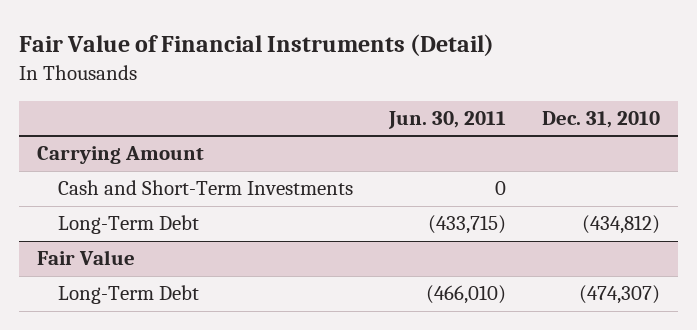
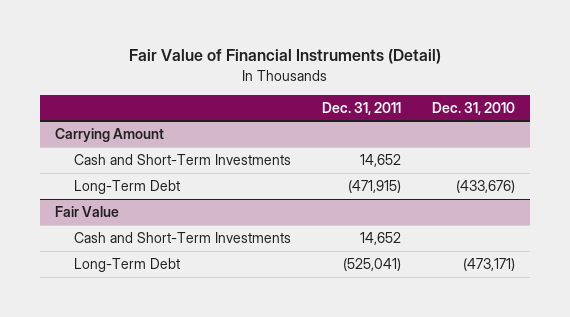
[387,110,506,129] Jun. 30, 2011 -> none
none -> [322,101,402,115] Dec. 31, 2011
[582,215,661,235] (434,812) -> [455,179,515,193] (433,676)
none -> [74,231,292,243] Cash and Short-Term Investments
[579,285,661,305] (474,307) -> [462,257,515,271] (473,171)

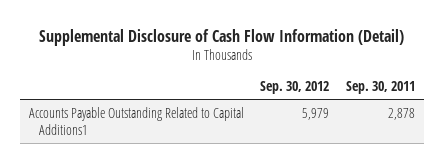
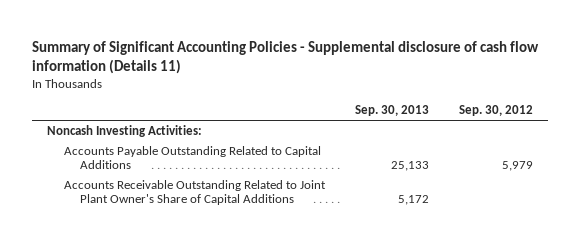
[38,28,404,46] Supplemental Disclosure of Cash Flow Information (Detail) -> [32,40,540,75] Summary of Significant Accounting Policies - Supplemental disclosure of cash flow information (Details 11)
[346,81,416,95] Sep. 30, 2011 -> none
none -> [354,105,429,117] Sep. 30, 2013
none -> [47,124,203,137] Noncash Investing Activities:
[28,106,244,136] Accounts Payable Outstanding Related to Capital Additions1 -> [63,145,321,170] Accounts Payable Outstanding Related to Capital Additions
none -> [63,179,326,206] Accounts Receivable Outstanding Related to Joint Plant Owner's Share of Capital Additions

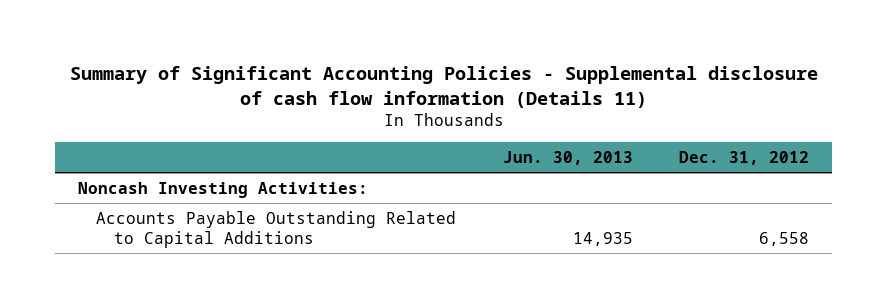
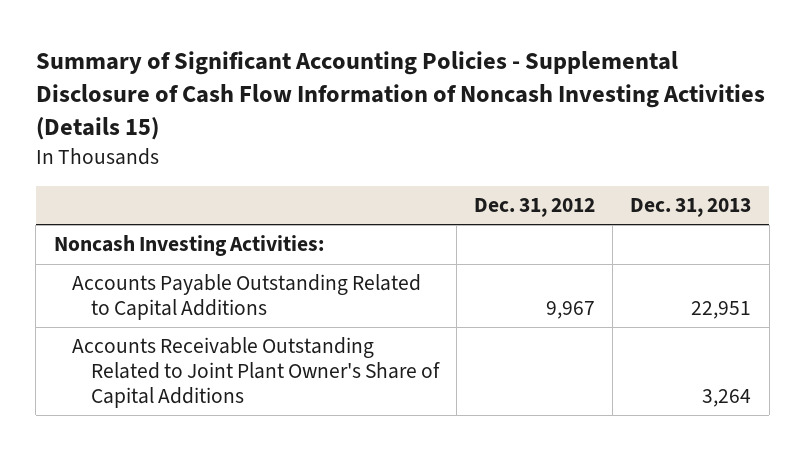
[69,65,818,108] Summary of Significant Accounting Policies - Supplemental disclosure of cash flow information (Details 11) -> [35,51,765,141] Summary of Significant Accounting Policies - Supplemental Disclosure of Cash Flow Information of Noncash Investing Activities (Details 15)
[502,151,633,166] Jun. 30, 2013 -> none
none -> [630,198,752,218] Dec. 31, 2013
[758,231,809,246] 6,558 -> [546,301,596,320] 9,967
none -> [72,337,440,408] Accounts Receivable Outstanding Related to Joint Plant Owner's Share of Capital Additions

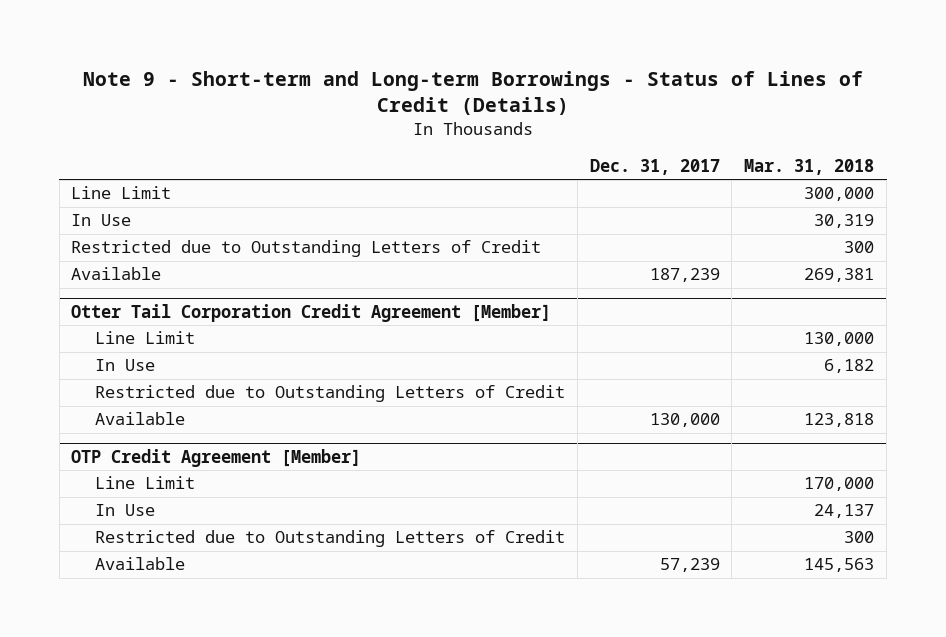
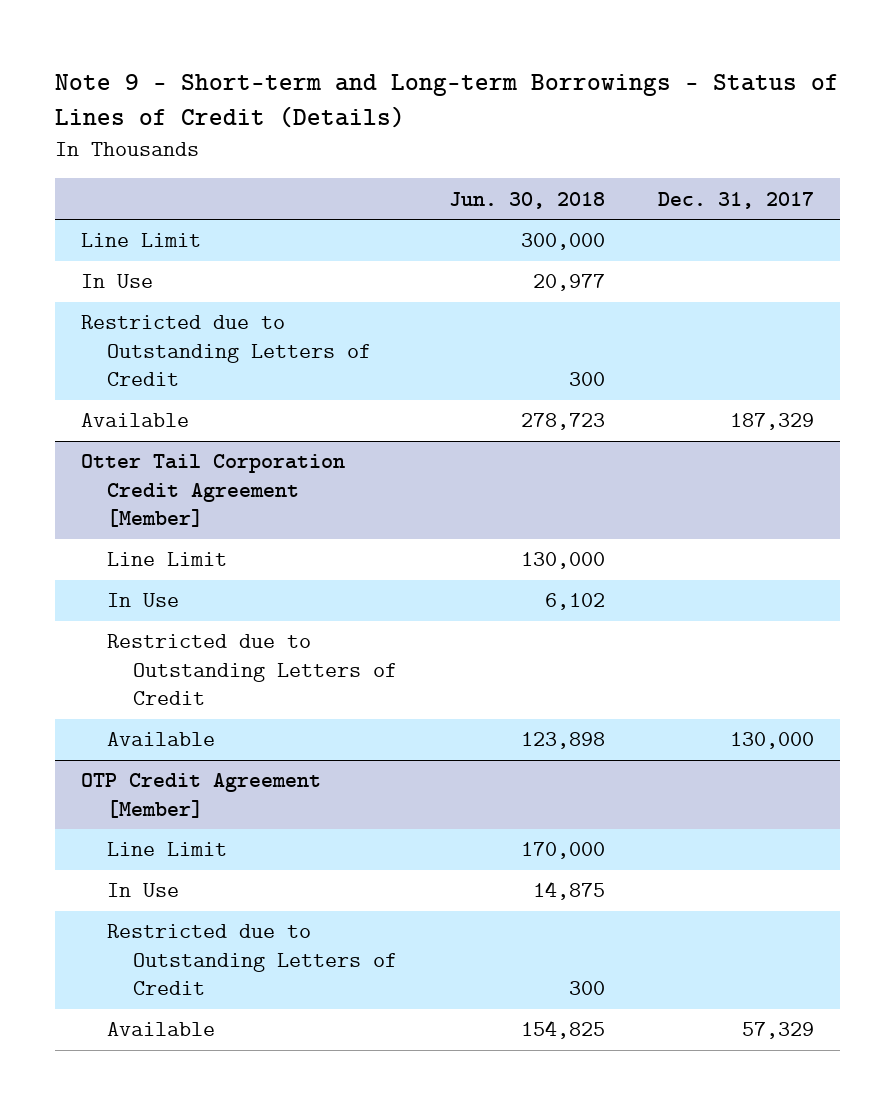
[744,158,875,175] Mar. 31, 2018 -> none
none -> [449,191,606,209] Jun. 30, 2018
[649,268,720,283] 187,239 -> [729,413,814,431] 187,329
[659,558,720,573] 57,239 -> [741,1022,814,1040] 57,329

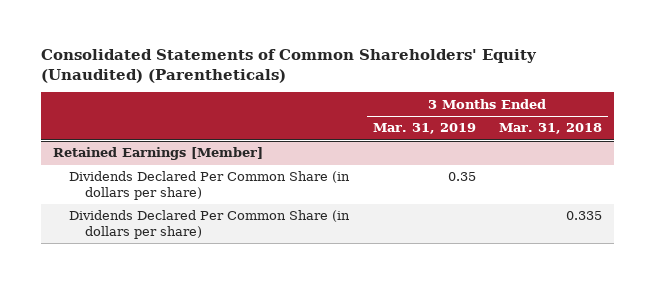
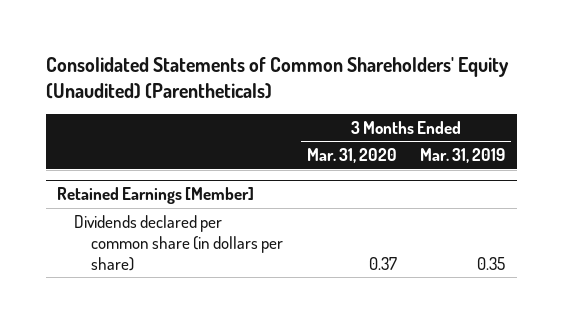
[499,123,603,135] Mar. 31, 2018 -> none
none -> [306,148,397,164] Mar. 31, 2020
[69,210,351,239] Dividends Declared Per Common Share (in dollars per share) -> none
[69,171,351,200] Dividends Declared Per Common Share (in dollars per share) -> [74,214,283,271] Dividends declared per common share (in dollars per share)

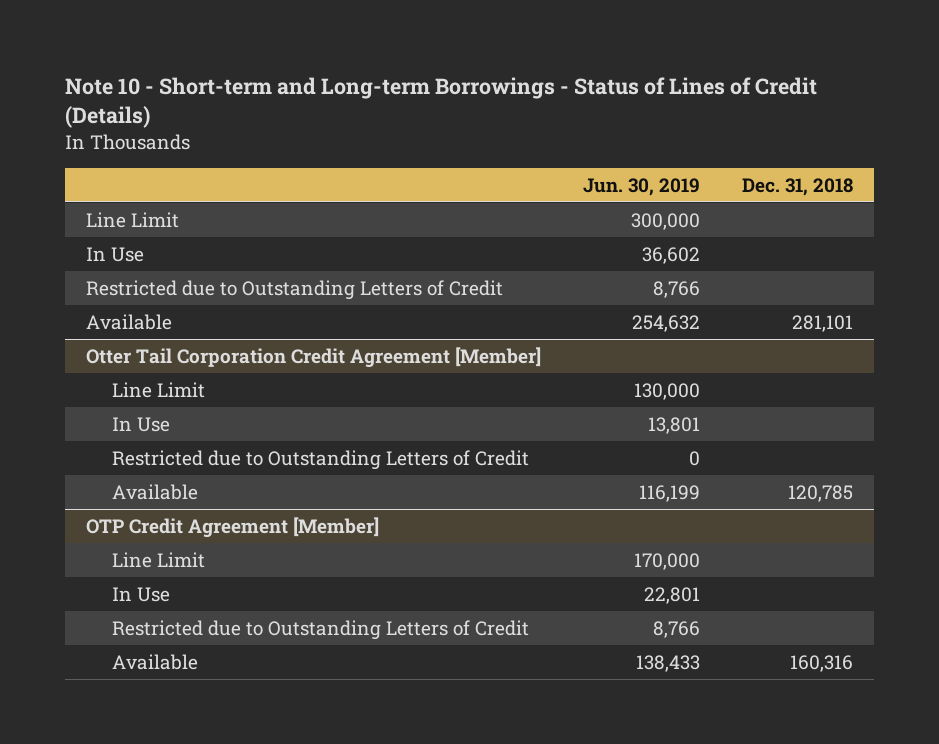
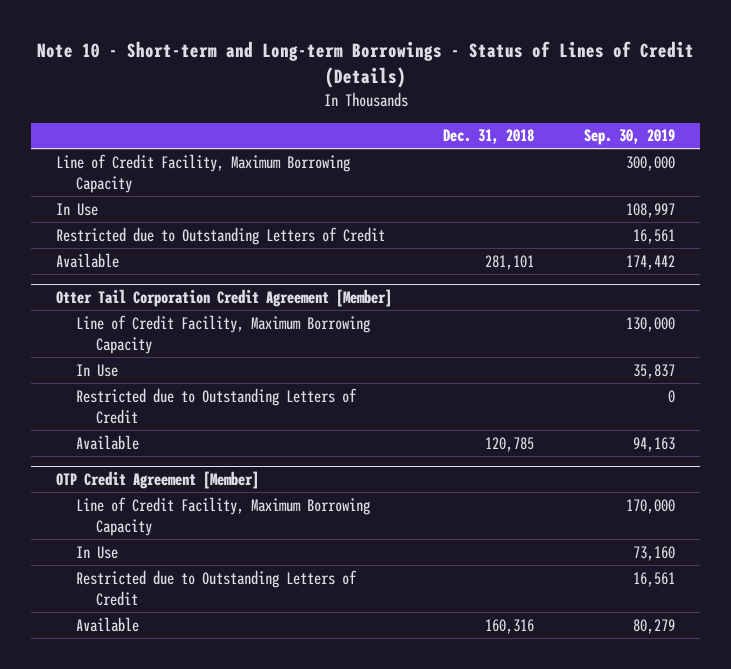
[582,177,700,196] Jun. 30, 2019 -> none
none -> [583,129,675,146] Sep. 30, 2019
[85,211,179,228] Line Limit -> [56,153,351,194] Line of Credit Facility, Maximum Borrowing Capacity
[111,381,205,398] Line Limit -> [76,314,371,355] Line of Credit Facility, Maximum Borrowing Capacity
[111,551,205,568] Line Limit -> [76,496,371,537] Line of Credit Facility, Maximum Borrowing Capacity

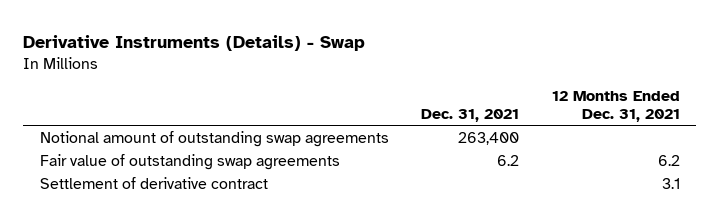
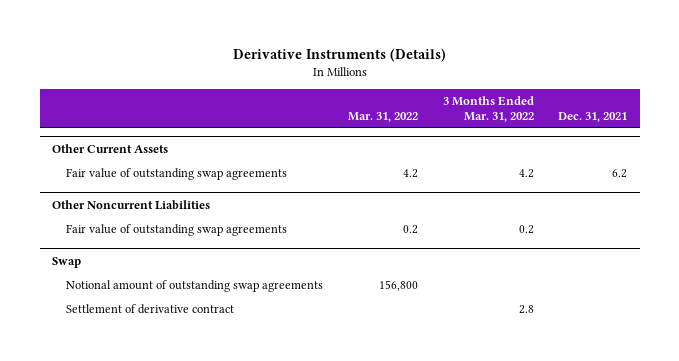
[23,34,366,51] Derivative Instruments (Details) - Swap -> [232,48,446,63] Derivative Instruments (Details)
[552,91,681,123] 12 Months Ended Dec. 31, 2021 -> none
none -> [348,111,419,122] Mar. 31, 2022
none -> [442,96,534,122] 3 Months Ended Mar. 31, 2022
[39,130,389,147] Notional amount of outstanding swap agreements -> none
none -> [52,143,169,153] Other Current Assets
[39,176,268,189] Settlement of derivative contract -> none
none -> [52,199,211,210] Other Noncurrent Liabilities
none -> [66,224,288,237] Fair value of outstanding swap agreements
none -> [52,256,82,268] Swap
none -> [66,280,324,293] Notional amount of outstanding swap agreements
none -> [66,304,235,315] Settlement of derivative contract

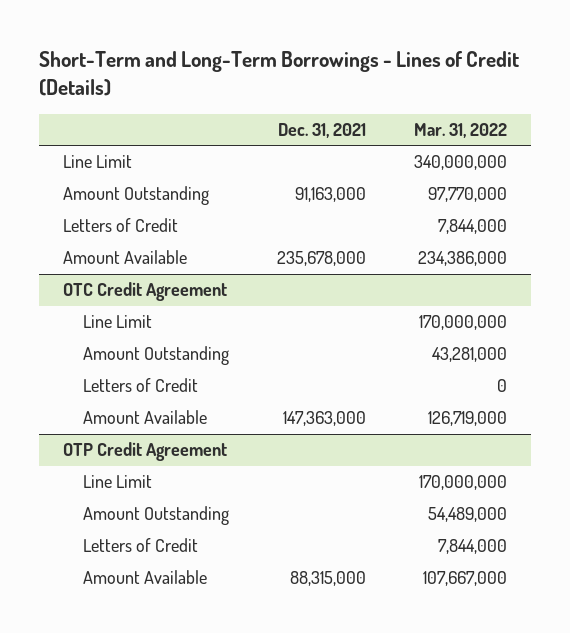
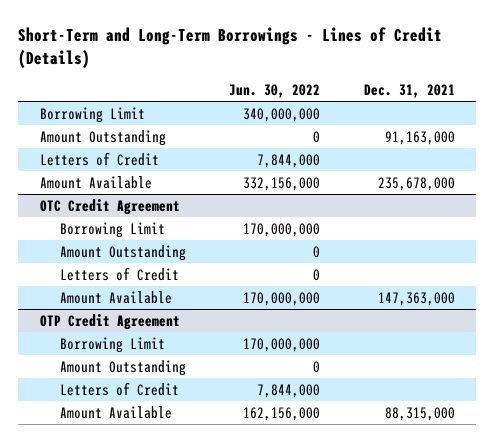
[413,122,507,138] Mar. 31, 2022 -> none
none -> [229,84,321,99] Jun. 30, 2022
[62,155,132,169] Line Limit -> [39,106,145,123] Borrowing Limit
[83,315,153,329] Line Limit -> [59,221,165,238] Borrowing Limit
[83,475,153,489] Line Limit -> [59,336,165,353] Borrowing Limit

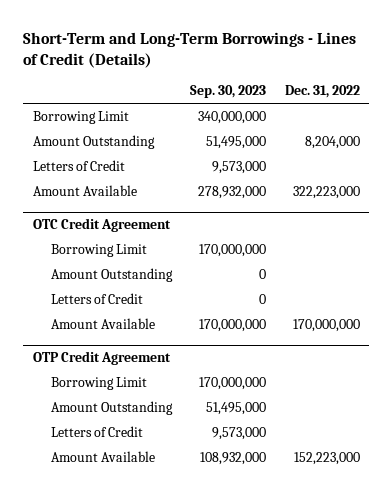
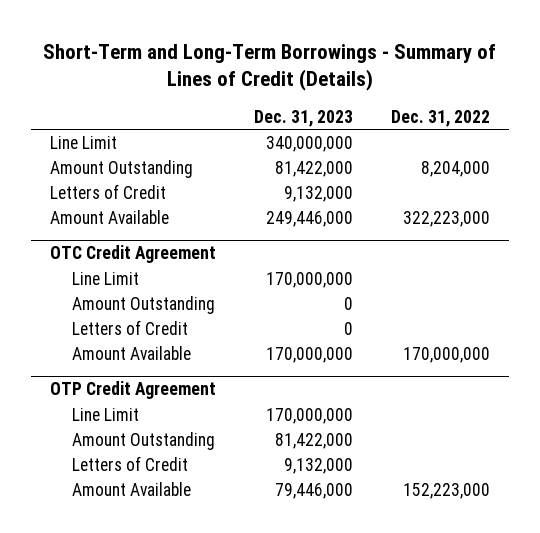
[23,32,357,68] Short-Term and Long-Term Borrowings - Lines of Credit (Details) -> [43,43,497,92] Short-Term and Long-Term Borrowings - Summary of Lines of Credit (Details)
[190,85,267,99] Sep. 30, 2023 -> none
none -> [254,109,354,127] Dec. 31, 2023
[32,110,129,124] Borrowing Limit -> [50,135,118,149] Line Limit
[51,243,148,257] Borrowing Limit -> [71,271,139,285] Line Limit
[51,376,148,390] Borrowing Limit -> [71,407,139,421] Line Limit

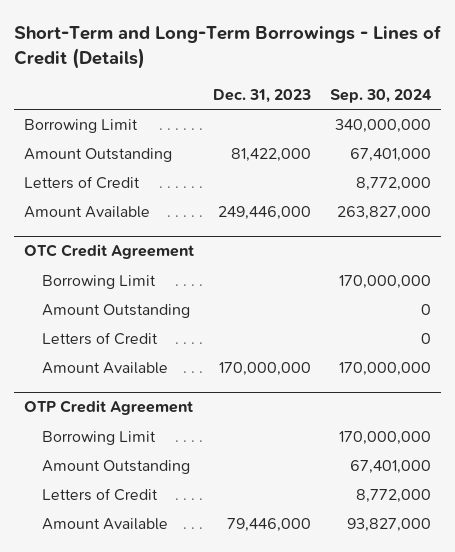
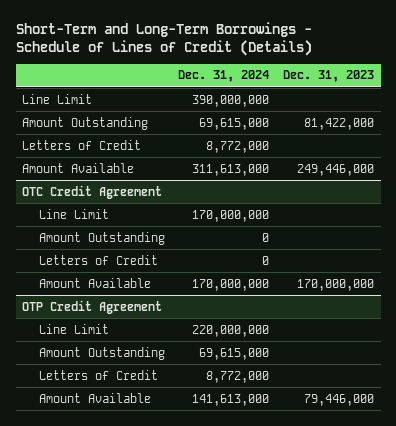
[14,24,443,69] Short-Term and Long-Term Borrowings - Lines of Credit (Details) -> [15,21,312,56] Short-Term and Long-Term Borrowings - Schedule of Lines of Credit (Details)
[330,89,433,104] Sep. 30, 2024 -> none
none -> [178,70,270,83] Dec. 31, 2024
[23,119,138,134] Borrowing Limit -> [22,93,93,104] Line Limit
[41,275,156,290] Borrowing Limit -> [38,208,109,219] Line Limit
[41,431,156,446] Borrowing Limit -> [38,323,109,334] Line Limit

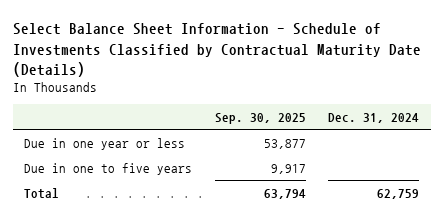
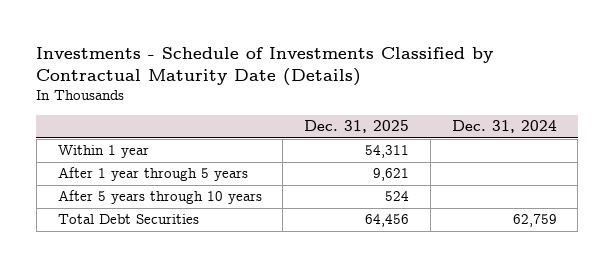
[13,23,422,77] Select Balance Sheet Information - Schedule of Investments Classified by Contractual Maturity Date (Details) -> [36,46,494,87] Investments - Schedule of Investments Classified by Contractual Maturity Date (Details)
[214,113,306,125] Sep. 30, 2025 -> none
none -> [304,120,410,134] Dec. 31, 2025
[24,137,186,150] Due in one year or less -> [57,145,149,159] Within 1 year
[24,162,193,175] Due in one to five years -> [57,167,248,182] After 1 year through 5 years
none -> [57,190,262,205] After 5 years through 10 years
[24,187,60,199] Total -> [57,214,199,225] Total Debt Securities

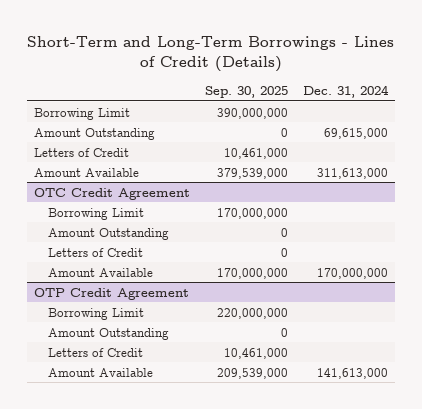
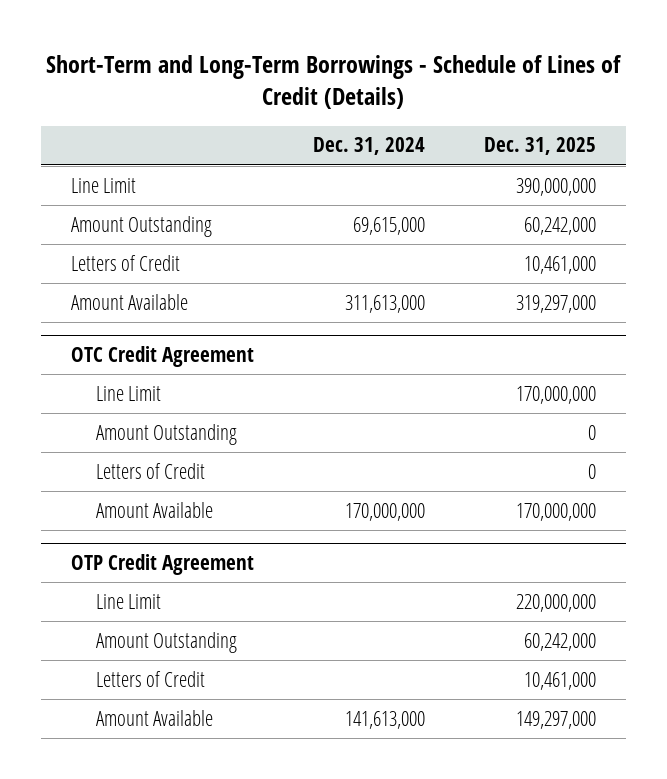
[26,35,394,73] Short-Term and Long-Term Borrowings - Lines of Credit (Details) -> [46,55,623,110] Short-Term and Long-Term Borrowings - Schedule of Lines of Credit (Details)
[204,85,288,98] Sep. 30, 2025 -> none
none -> [484,137,597,156] Dec. 31, 2025
[34,107,131,120] Borrowing Limit -> [70,177,136,193] Line Limit
[47,207,144,220] Borrowing Limit -> [95,385,161,401] Line Limit
[47,307,144,320] Borrowing Limit -> [95,593,161,609] Line Limit

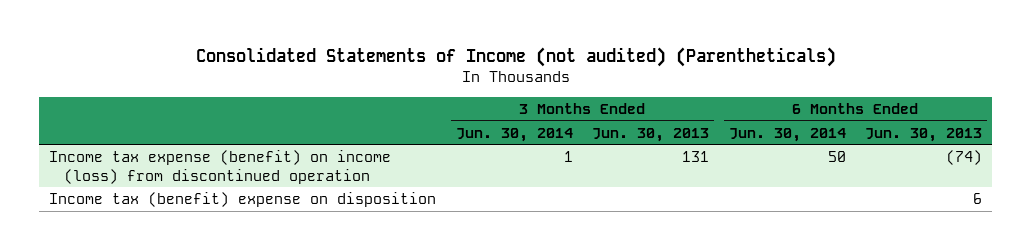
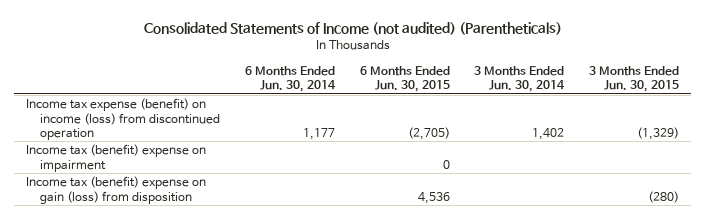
[592,127,710,142] Jun. 30, 2013 -> none
[865,127,983,142] Jun. 30, 2013 -> none
none -> [359,66,450,93] 6 Months Ended Jun. 30, 2015
none -> [588,66,679,93] 3 Months Ended Jun. 30, 2015
[563,151,573,163] 1 -> [532,127,565,140] 1,402
[827,151,846,163] 50 -> [303,127,336,140] 1,177
none -> [26,144,207,172] Income tax (benefit) expense on impairment
[48,192,436,208] Income tax (benefit) expense on disposition -> [26,176,207,204] Income tax (benefit) expense on gain (loss) from disposition

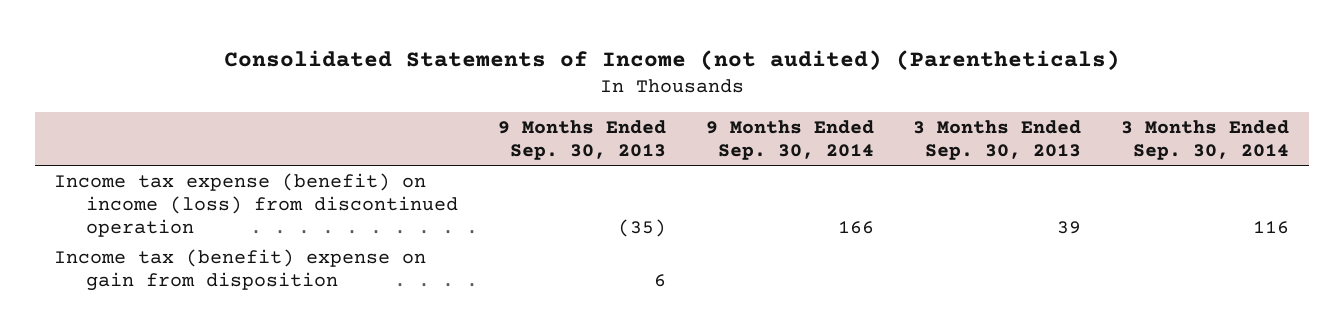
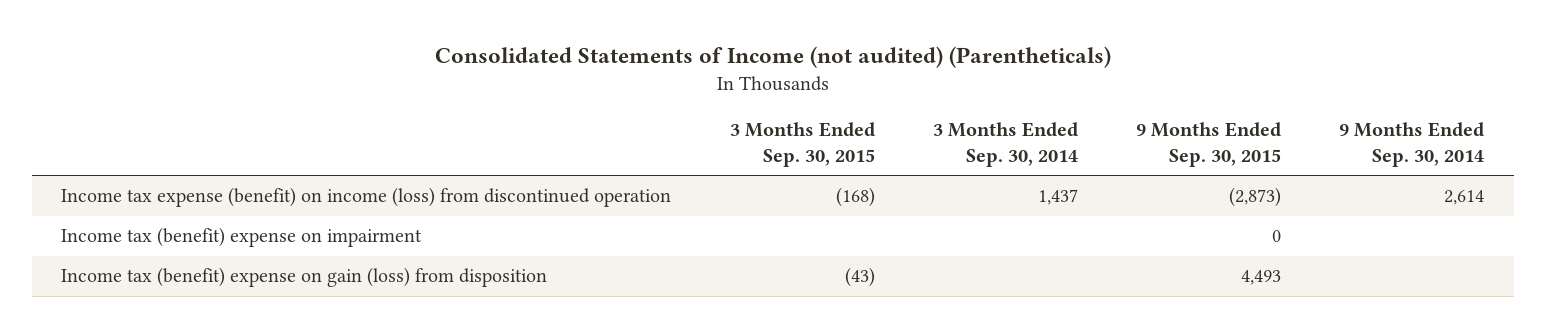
[497,120,666,161] 9 Months Ended Sep. 30, 2013 -> none
[913,120,1082,161] 3 Months Ended Sep. 30, 2013 -> none
none -> [729,122,875,167] 3 Months Ended Sep. 30, 2015
none -> [1136,122,1282,167] 9 Months Ended Sep. 30, 2015
[837,220,874,234] 166 -> [1444,190,1485,206] 2,614
[1252,220,1289,234] 116 -> [1037,189,1078,206] 1,437
none -> [61,227,423,248] Income tax (benefit) expense on impairment
[54,248,427,291] Income tax (benefit) expense on gain from disposition -> [61,267,548,288] Income tax (benefit) expense on gain (loss) from disposition

